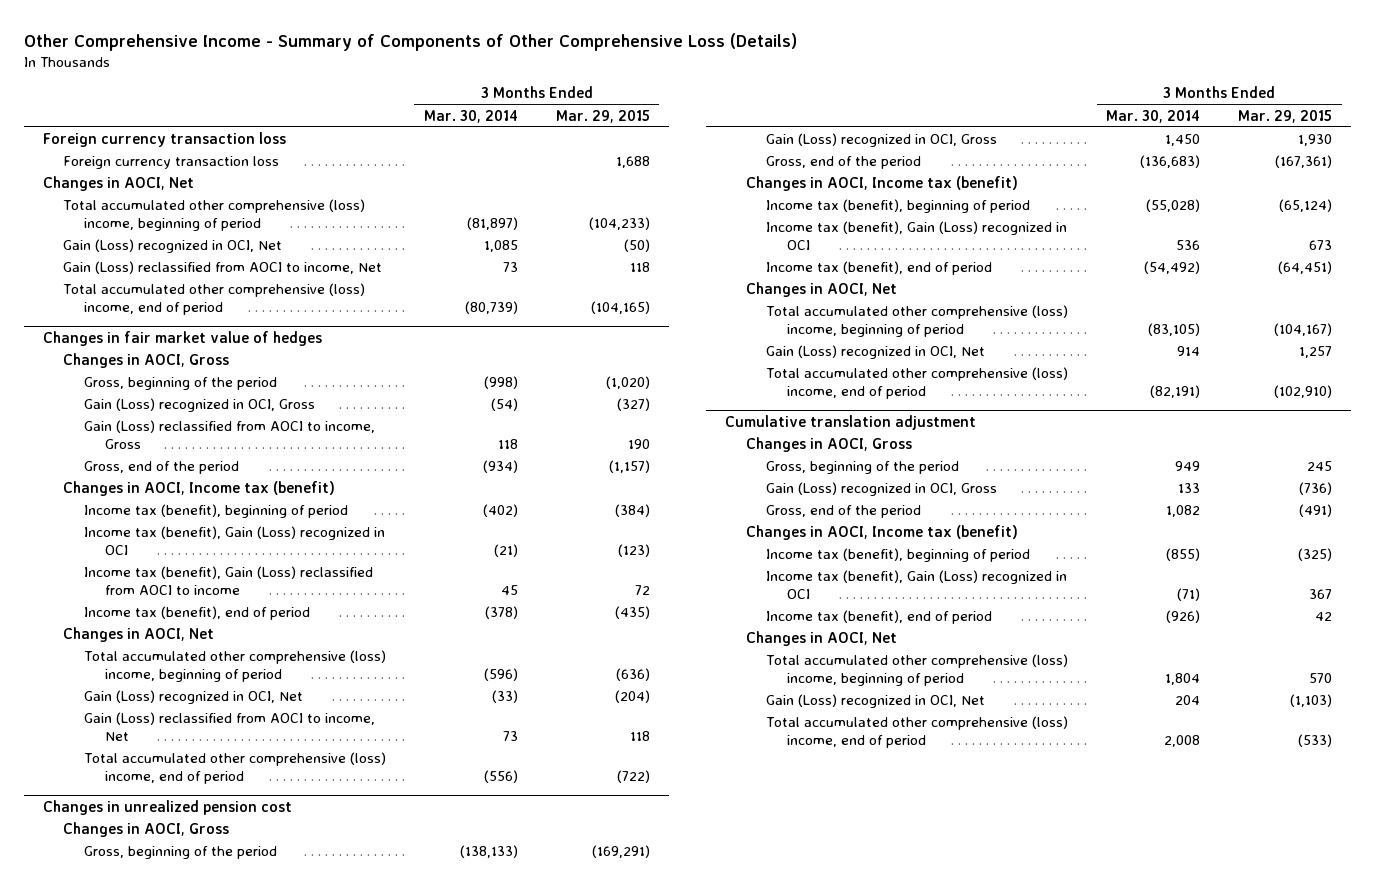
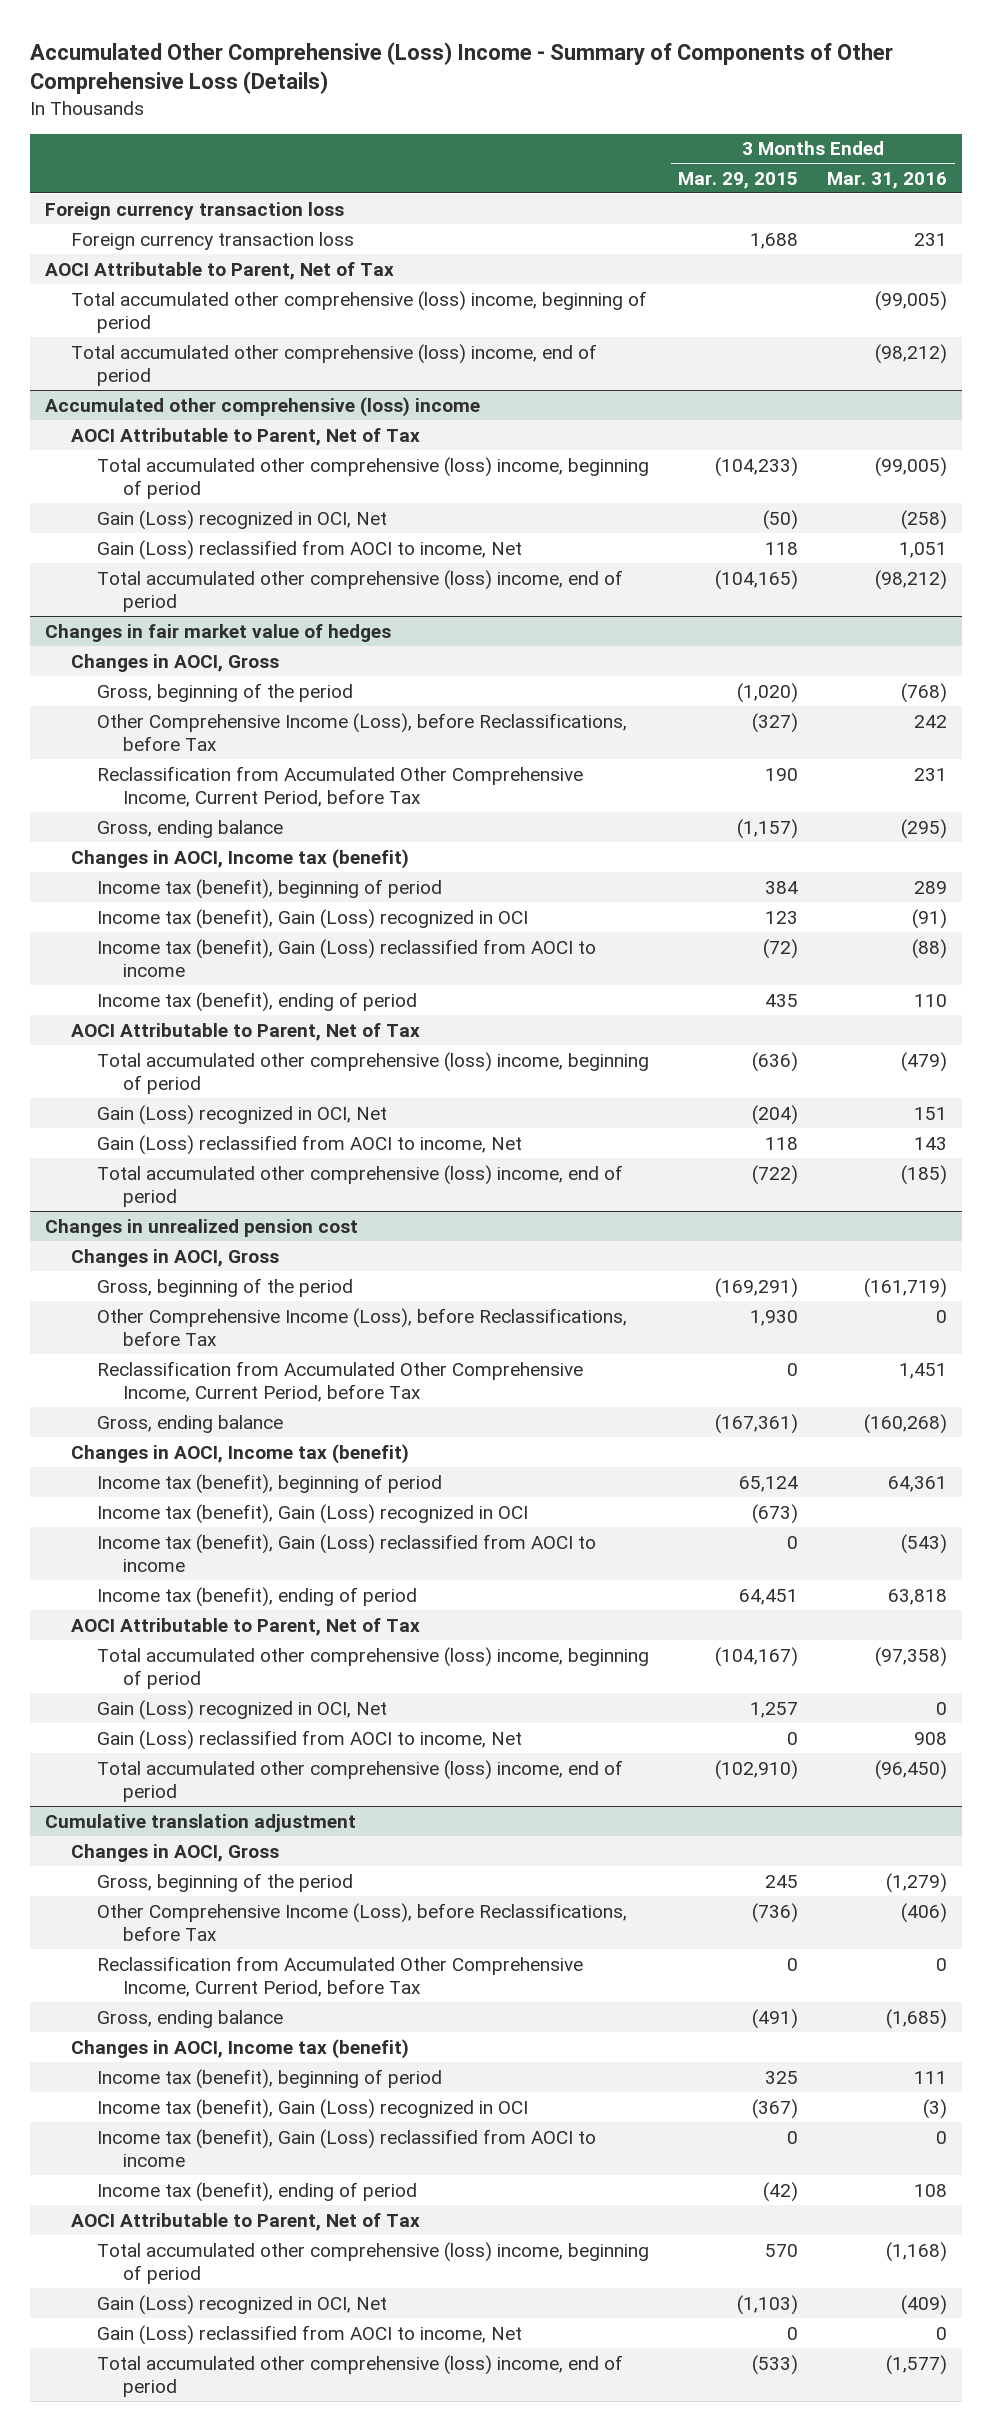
[23,33,797,52] Other Comprehensive Income - Summary of Components of Other Comprehensive Loss (Details) -> [30,41,894,95] Accumulated Other Comprehensive (Loss) Income - Summary of Components of Other Comprehensive Loss (Details)
[423,109,518,123] Mar. 30, 2014 -> none
none -> [827,171,948,189] Mar. 31, 2016
[42,176,194,192] Changes in AOCI, Net -> none
none -> [45,261,395,280] AOCI Attributable to Parent, Net of Tax
none -> [70,290,647,333] Total accumulated other comprehensive (loss) income, beginning of period
none -> [70,343,597,386] Total accumulated other comprehensive (loss) income, end of period
none -> [45,396,481,417] Accumulated other comprehensive (loss) income
none -> [70,427,420,446] AOCI Attributable to Parent, Net of Tax
[84,398,316,413] Gain (Loss) recognized in OCI, Gross -> [96,712,627,751] Other Comprehensive Income (Loss), before Reclassifications, before Tax
[84,420,376,449] Gain (Loss) reclassified from AOCI to income, Gross -> [96,765,583,807] Reclassification from Accumulated Other Comprehensive Income, Current Period, before Tax
[84,461,240,475] Gross, end of the period -> [96,819,283,838] Gross, ending balance
[63,627,215,643] Changes in AOCI, Net -> none
[614,504,650,518] (384) -> [765,880,799,894] 384
[617,543,650,557] (123) -> [765,910,799,924] 123
[634,584,650,595] 72 -> [763,938,799,959] (72)
[84,606,311,621] Income tax (benefit), end of period -> [96,991,417,1012] Income tax (benefit), ending of period
[614,606,650,620] (435) -> [765,993,799,1007] 435
none -> [70,1022,420,1041] AOCI Attributable to Parent, Net of Tax
[766,133,998,148] Gain (Loss) recognized in OCI, Gross -> [96,1307,627,1346] Other Comprehensive Income (Loss), before Reclassifications, before Tax
none -> [96,1360,583,1402] Reclassification from Accumulated Other Comprehensive Income, Current Period, before Tax
[766,156,922,170] Gross, end of the period -> [96,1414,283,1433] Gross, ending balance
[745,282,897,298] Changes in AOCI, Net -> none
[1279,199,1333,213] (65,124) -> [739,1475,799,1492] 65,124
[1309,239,1333,250] 673 -> [752,1503,799,1524] (673)
none -> [96,1533,596,1572] Income tax (benefit), Gain (Loss) reclassified from AOCI to income
[766,261,993,276] Income tax (benefit), end of period -> [96,1586,417,1607] Income tax (benefit), ending of period
[1278,261,1333,275] (64,451) -> [739,1588,799,1605] 64,451
none -> [70,1617,420,1636] AOCI Attributable to Parent, Net of Tax
none -> [96,1729,522,1750] Gain (Loss) reclassified from AOCI to income, Net
[766,482,998,497] Gain (Loss) recognized in OCI, Gross -> [96,1902,627,1941] Other Comprehensive Income (Loss), before Reclassifications, before Tax
none -> [96,1955,583,1997] Reclassification from Accumulated Other Comprehensive Income, Current Period, before Tax
[766,505,922,519] Gross, end of the period -> [96,2009,283,2028] Gross, ending balance
[745,631,897,647] Changes in AOCI, Net -> none
[1298,548,1333,562] (325) -> [765,2070,799,2084] 325
[1309,588,1333,599] 367 -> [752,2098,799,2119] (367)
none -> [96,2128,596,2167] Income tax (benefit), Gain (Loss) reclassified from AOCI to income
[766,610,993,625] Income tax (benefit), end of period -> [96,2181,417,2202] Income tax (benefit), ending of period
[1315,612,1333,622] 42 -> [763,2181,799,2202] (42)
none -> [70,2212,420,2231] AOCI Attributable to Parent, Net of Tax
none -> [96,2324,522,2345] Gain (Loss) reclassified from AOCI to income, Net

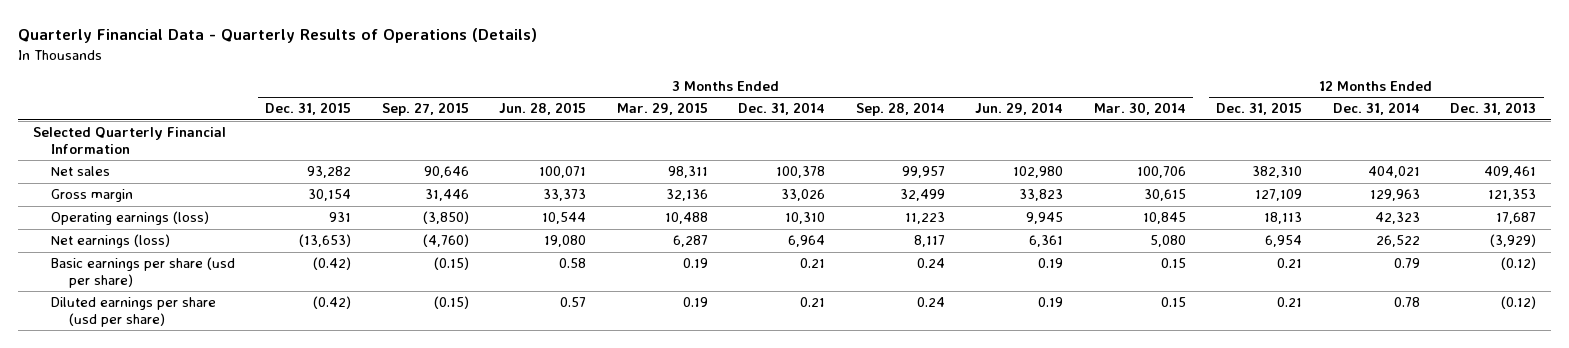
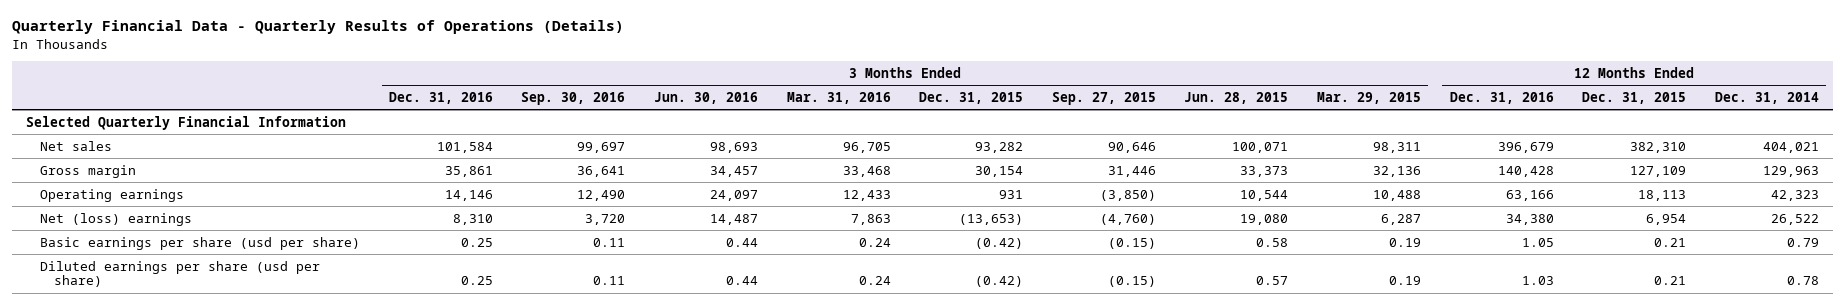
[738,102,826,116] Dec. 31, 2014 -> none
[855,102,945,117] Sep. 28, 2014 -> none
[975,102,1064,116] Jun. 29, 2014 -> none
[1093,102,1186,116] Mar. 30, 2014 -> none
[1450,102,1537,116] Dec. 31, 2013 -> none
none -> [388,92,493,105] Dec. 31, 2016
none -> [521,92,626,106] Sep. 30, 2016
none -> [653,92,758,105] Jun. 30, 2016
none -> [786,92,891,105] Mar. 31, 2016
none -> [1449,92,1554,105] Dec. 31, 2016
[50,211,209,226] Operating earnings (loss) -> [40,188,185,202] Operating earnings
[50,234,170,249] Net earnings (loss) -> [40,212,193,226] Net (loss) earnings

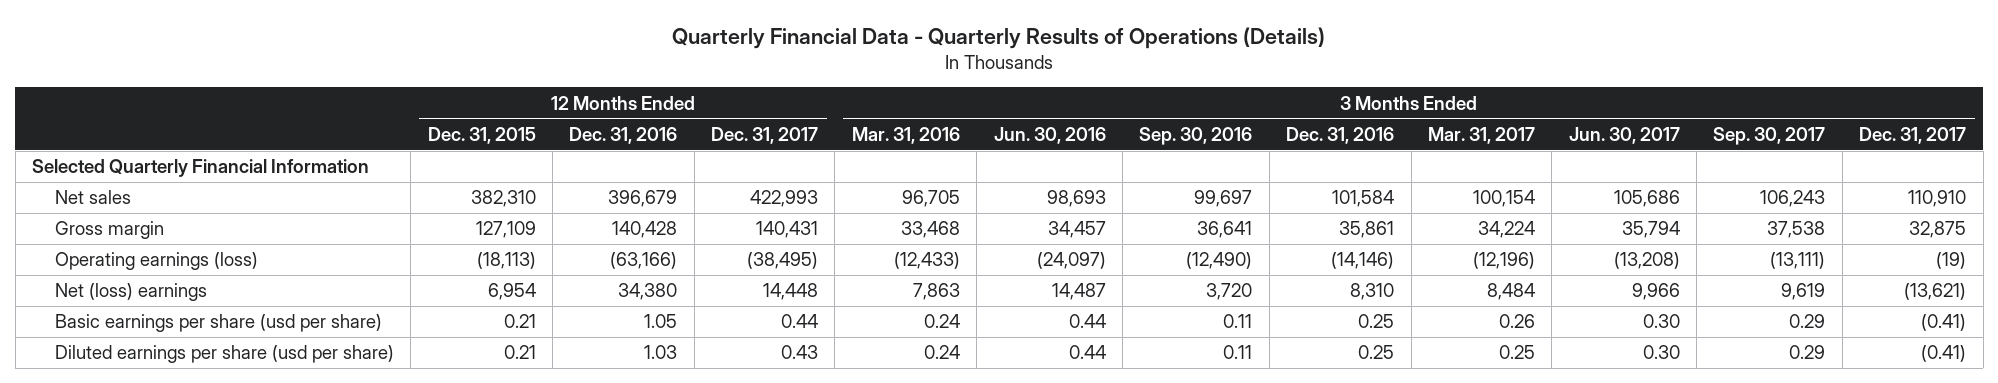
[919,92,1024,105] Dec. 31, 2015 -> none
[1051,92,1156,106] Sep. 27, 2015 -> none
[1184,92,1289,105] Jun. 28, 2015 -> none
[1316,92,1421,105] Mar. 29, 2015 -> none
[1714,92,1819,105] Dec. 31, 2014 -> none
none -> [711,126,819,144] Dec. 31, 2017
none -> [1427,126,1535,144] Mar. 31, 2017
none -> [1568,126,1680,144] Jun. 30, 2017
none -> [1713,126,1826,145] Sep. 30, 2017
none -> [1859,126,1967,144] Dec. 31, 2017
[40,188,185,202] Operating earnings -> [54,252,258,271] Operating earnings (loss)
[444,189,493,201] 14,146 -> [1331,252,1395,270] (14,146)
[577,189,626,201] 12,490 -> [1186,252,1253,270] (12,490)
[709,189,758,201] 24,097 -> [1036,252,1106,270] (24,097)
[842,189,891,201] 12,433 -> [893,252,960,270] (12,433)
[1505,189,1554,201] 63,166 -> [610,252,678,270] (63,166)
[1638,189,1687,201] 18,113 -> [476,252,536,270] (18,113)

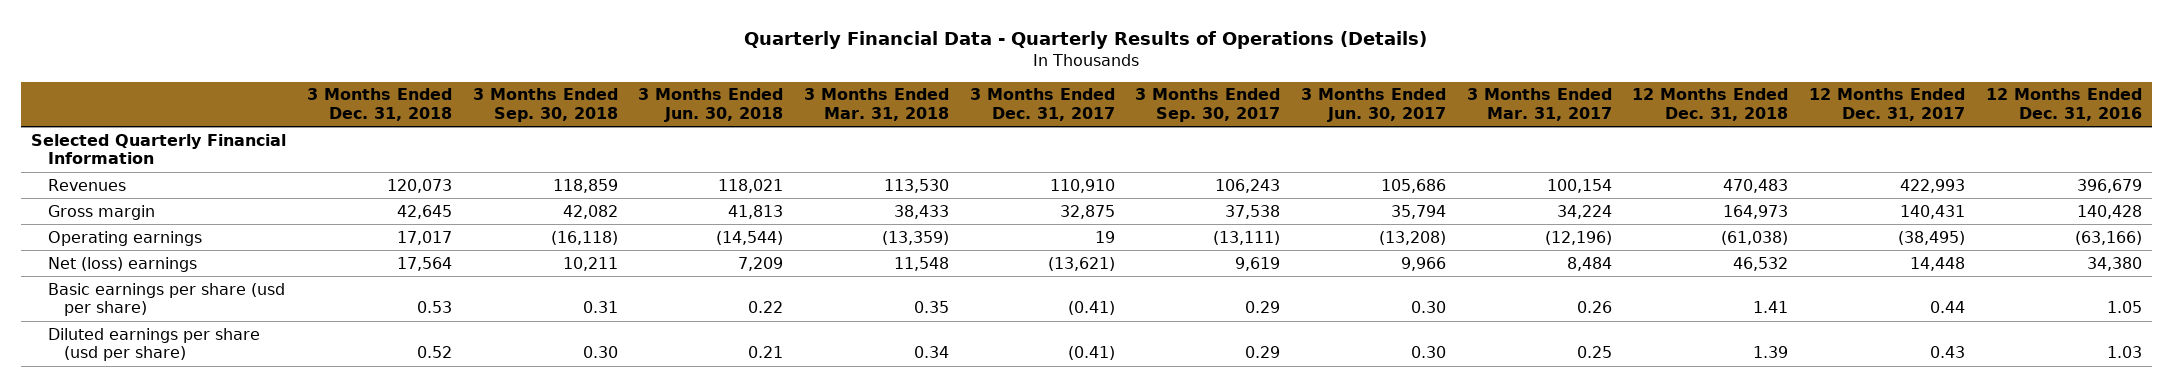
[427,126,536,144] Dec. 31, 2015 -> none
[851,126,960,144] Mar. 31, 2016 -> none
[993,126,1106,144] Jun. 30, 2016 -> none
[1139,126,1253,145] Sep. 30, 2016 -> none
[1286,126,1395,144] Dec. 31, 2016 -> none
none -> [306,88,452,121] 3 Months Ended Dec. 31, 2018
none -> [472,88,618,122] 3 Months Ended Sep. 30, 2018
none -> [638,88,784,122] 3 Months Ended Jun. 30, 2018
none -> [803,88,949,121] 3 Months Ended Mar. 31, 2018
none -> [1632,88,1789,121] 12 Months Ended Dec. 31, 2018
[54,190,131,205] Net sales -> [47,178,126,191] Revenues
[54,252,258,271] Operating earnings (loss) -> [47,230,202,246] Operating earnings
[1936,252,1967,270] (19) -> [1094,230,1115,243] 19

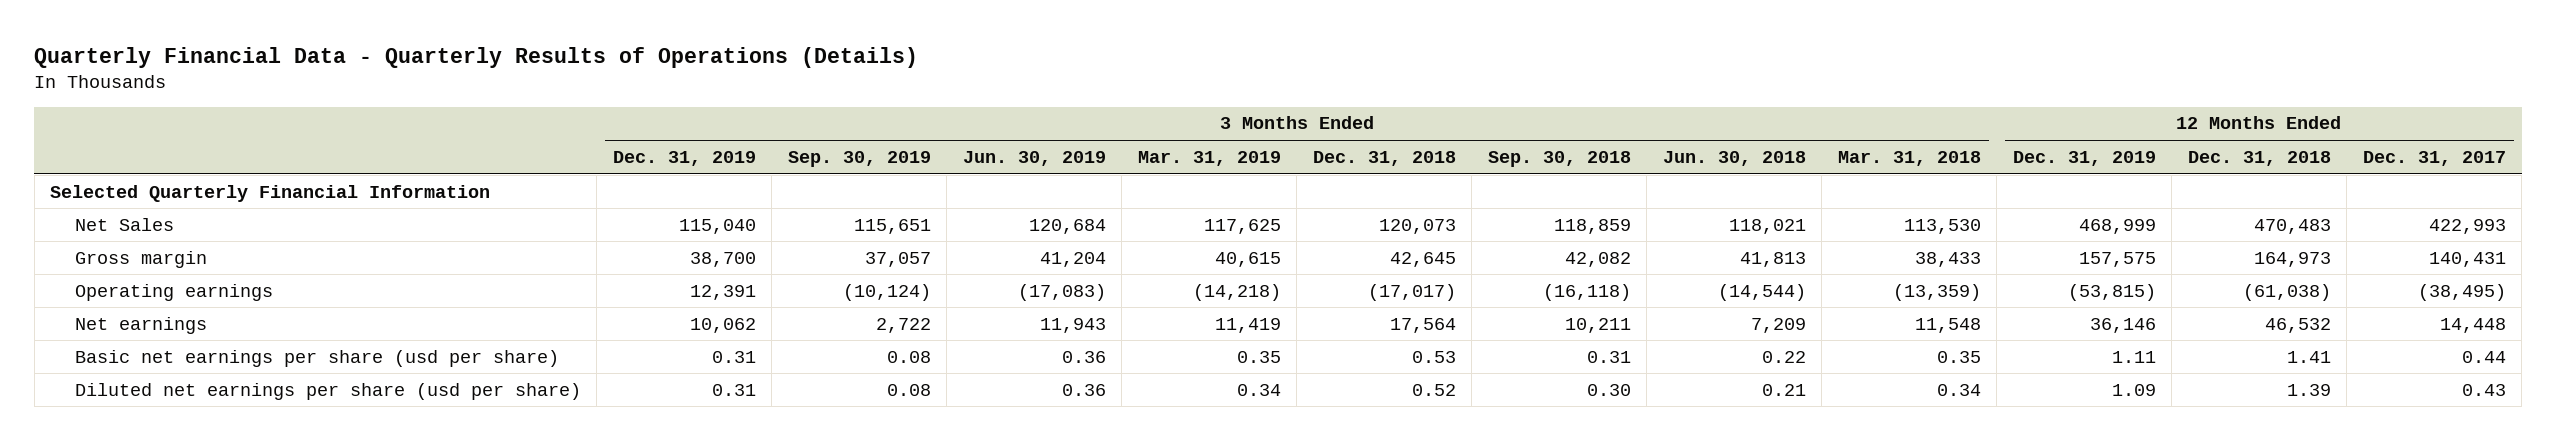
[969,88,1115,121] 3 Months Ended Dec. 31, 2017 -> none
[1135,88,1281,122] 3 Months Ended Sep. 30, 2017 -> none
[1300,88,1446,122] 3 Months Ended Jun. 30, 2017 -> none
[1466,88,1612,121] 3 Months Ended Mar. 31, 2017 -> none
[1985,88,2142,121] 12 Months Ended Dec. 31, 2016 -> none
none -> [612,150,756,166] Dec. 31, 2019
none -> [787,150,931,167] Sep. 30, 2019
none -> [962,150,1106,166] Jun. 30, 2019
none -> [1137,150,1281,166] Mar. 31, 2019
none -> [2012,150,2156,166] Dec. 31, 2019
[47,178,126,191] Revenues -> [74,217,174,231] Net Sales
[396,230,452,245] 17,017 -> [1367,283,1456,301] (17,017)
[47,256,197,272] Net (loss) earnings -> [74,316,207,334] Net earnings
[47,282,285,317] Basic earnings per share (usd per share) -> [74,349,559,367] Basic net earnings per share (usd per share)
[47,327,260,362] Diluted earnings per share (usd per share) -> [74,382,581,400] Diluted net earnings per share (usd per share)

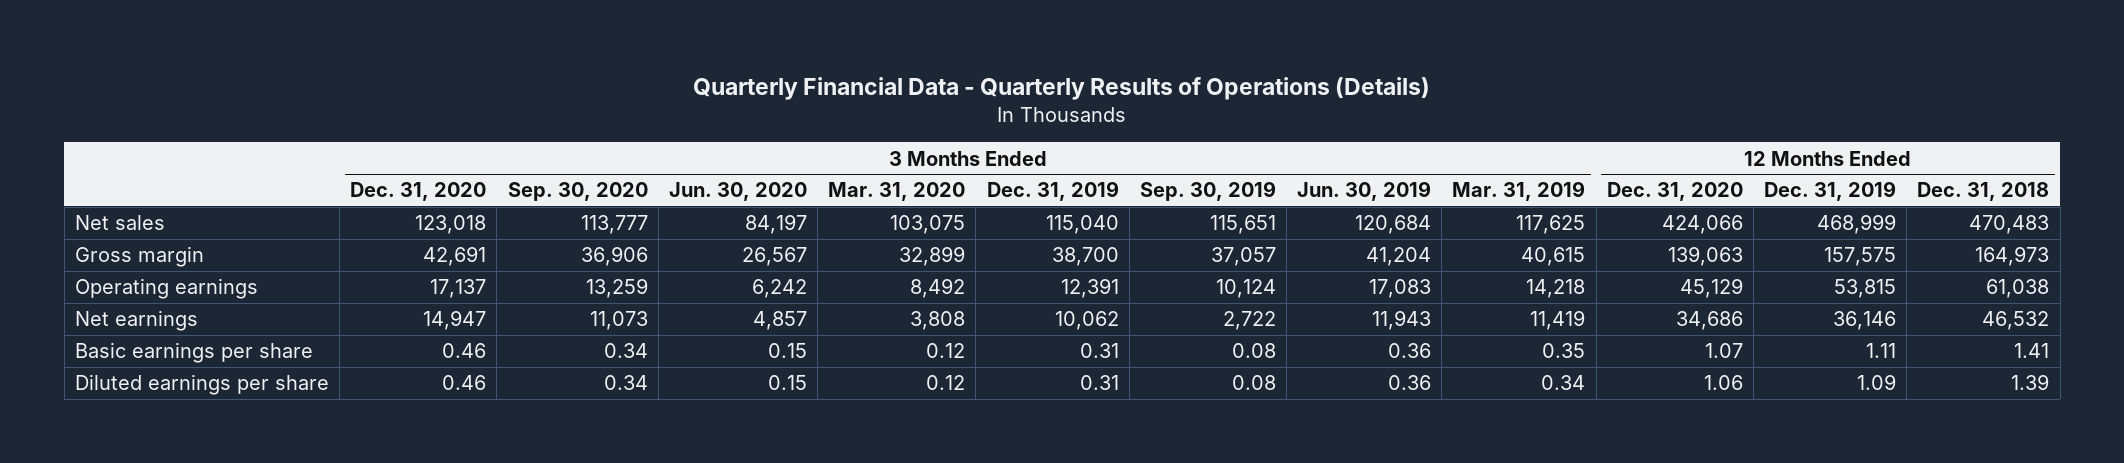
[1312,150,1456,166] Dec. 31, 2018 -> none
[1487,150,1631,167] Sep. 30, 2018 -> none
[1662,150,1806,166] Jun. 30, 2018 -> none
[1837,150,1981,166] Mar. 31, 2018 -> none
[2362,150,2506,166] Dec. 31, 2017 -> none
none -> [350,182,487,202] Dec. 31, 2020
none -> [507,182,648,202] Sep. 30, 2020
none -> [668,182,807,202] Jun. 30, 2020
none -> [828,182,966,202] Mar. 31, 2020
none -> [1606,182,1743,202] Dec. 31, 2020
[50,184,491,202] Selected Quarterly Financial Information -> none
[74,217,174,231] Net Sales -> [74,215,165,231] Net sales
[842,283,931,301] (10,124) -> [1215,279,1276,299] 10,124
[1017,283,1106,301] (17,083) -> [1369,279,1432,299] 17,083
[1192,283,1281,301] (14,218) -> [1526,279,1586,299] 14,218
[2067,283,2156,301] (53,815) -> [1834,279,1897,299] 53,815
[2242,283,2331,301] (61,038) -> [1986,279,2050,299] 61,038
[74,349,559,367] Basic net earnings per share (usd per share) -> [74,342,313,364] Basic earnings per share
[74,382,581,400] Diluted net earnings per share (usd per share) -> [74,374,329,396] Diluted earnings per share

